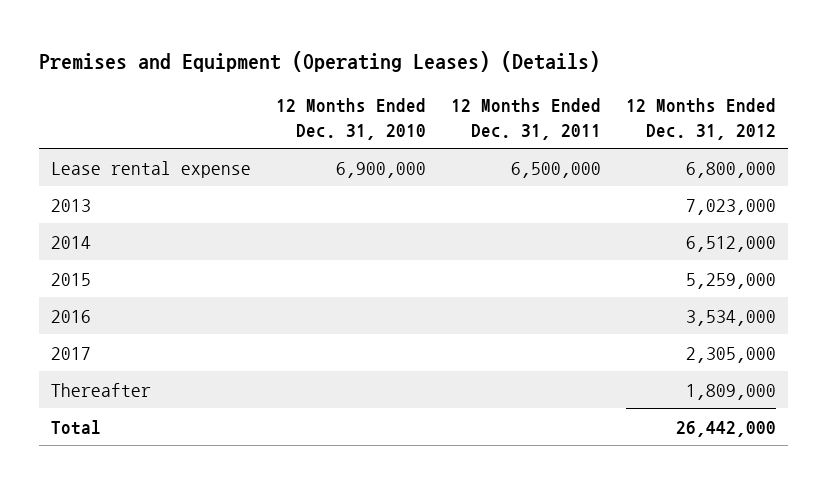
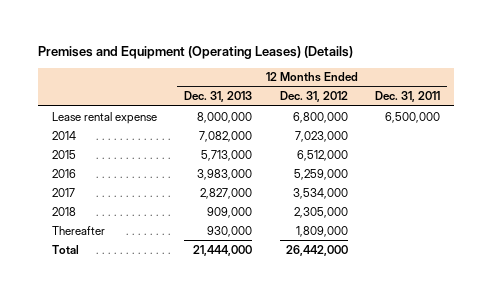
[276,98,427,140] 12 Months Ended Dec. 31, 2010 -> none
none -> [184,91,253,103] Dec. 31, 2013
[51,198,92,212] 2013 -> [52,130,77,140] 2014
[51,235,92,249] 2014 -> [52,149,77,159] 2015
[51,272,92,286] 2015 -> [52,168,77,178] 2016
[51,309,92,323] 2016 -> [52,187,76,197] 2017
[51,346,92,360] 2017 -> [52,206,77,216] 2018

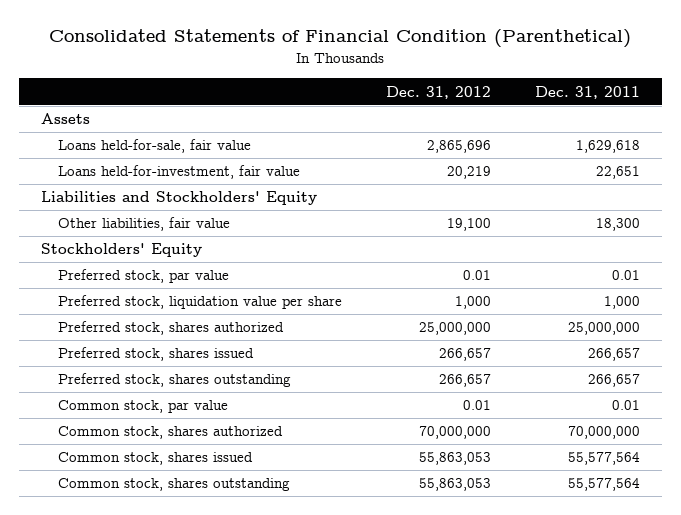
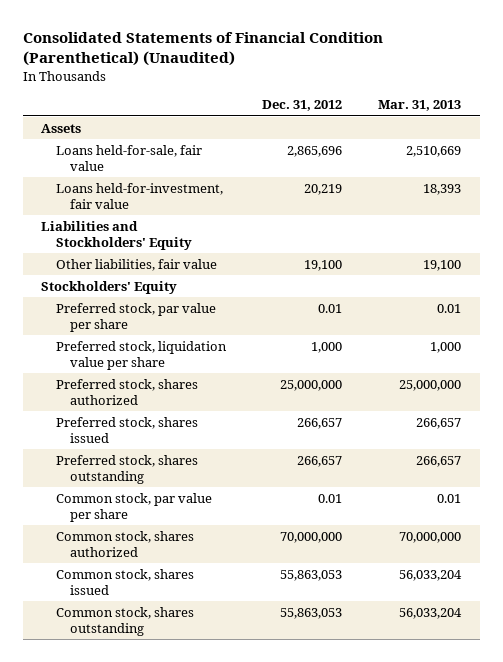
[49,29,632,49] Consolidated Statements of Financial Condition (Parenthetical) -> [22,32,383,67] Consolidated Statements of Financial Condition (Parenthetical) (Unaudited)
[534,85,640,99] Dec. 31, 2011 -> none
none -> [378,100,462,112] Mar. 31, 2013
[58,269,230,284] Preferred stock, par value -> [55,302,216,333] Preferred stock, par value per share
[58,400,229,414] Common stock, par value -> [55,492,212,523] Common stock, par value per share

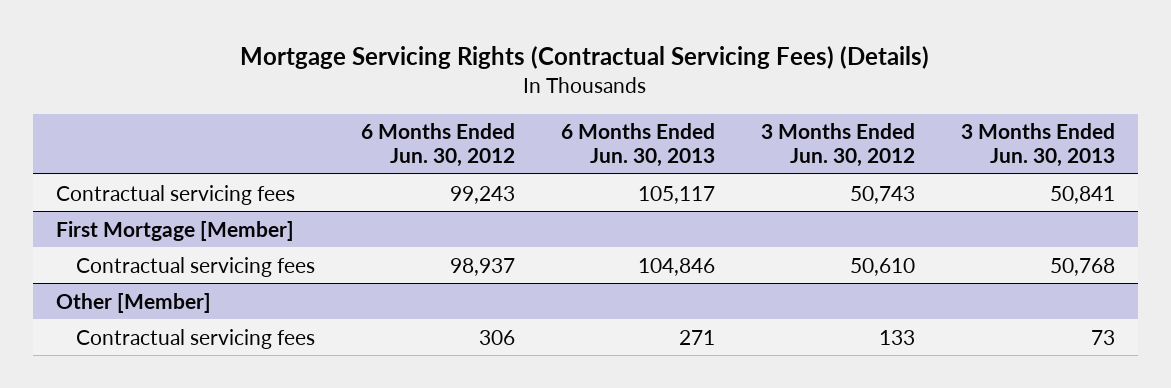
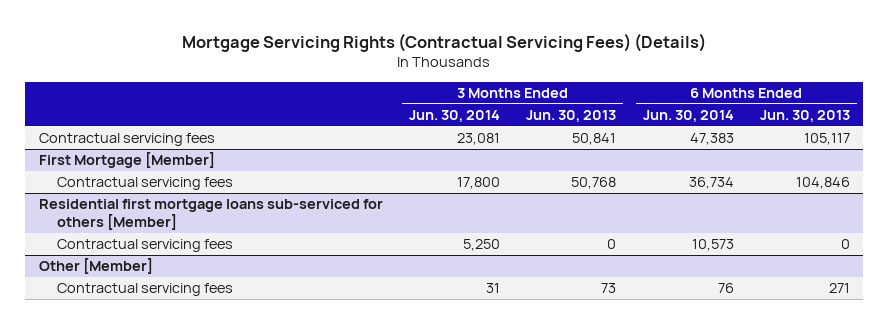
[361,123,516,168] 6 Months Ended Jun. 30, 2012 -> none
[760,123,915,168] 3 Months Ended Jun. 30, 2012 -> none
none -> [408,109,500,122] Jun. 30, 2014
none -> [642,109,734,122] Jun. 30, 2014
none -> [38,199,383,231] Residential first mortgage loans sub-serviced for others [Member]
none -> [57,239,234,253] Contractual servicing fees

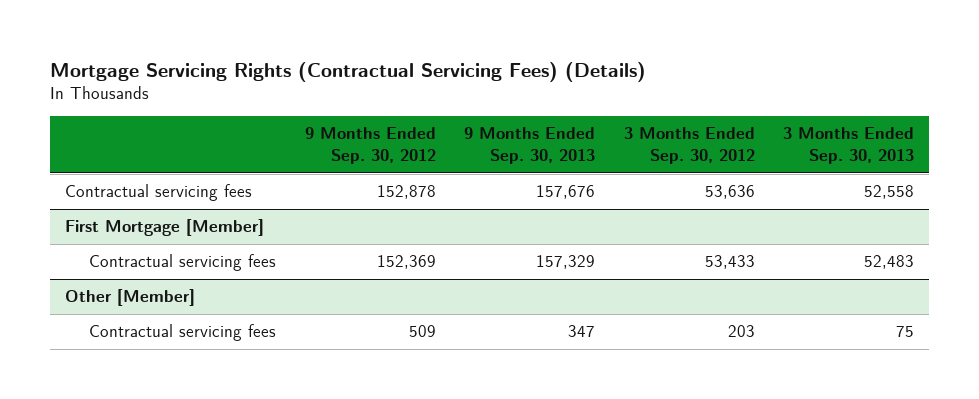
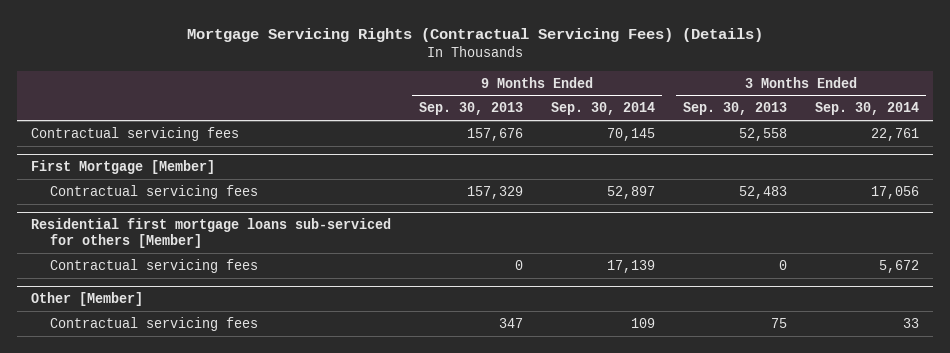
[304,127,436,165] 9 Months Ended Sep. 30, 2012 -> none
[623,127,755,165] 3 Months Ended Sep. 30, 2012 -> none
none -> [551,102,656,116] Sep. 30, 2014
none -> [814,102,919,116] Sep. 30, 2014
none -> [31,218,392,249] Residential first mortgage loans sub-serviced for others [Member]
none -> [50,258,259,273] Contractual servicing fees

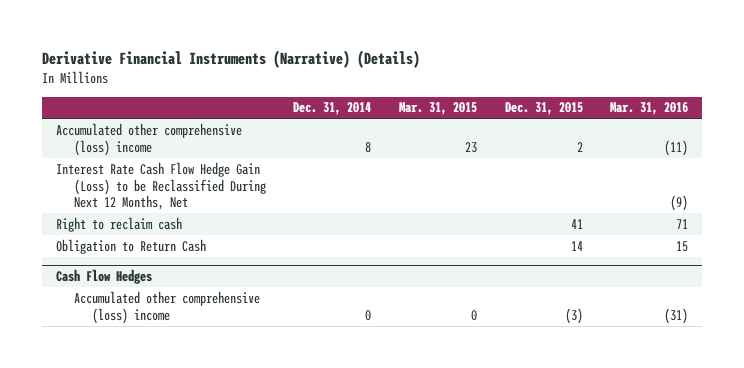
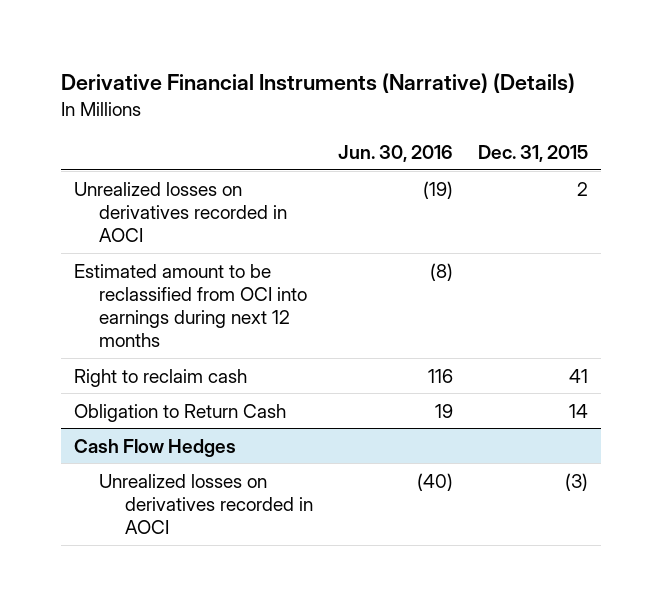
[293,102,372,116] Dec. 31, 2014 -> none
[398,102,477,116] Mar. 31, 2015 -> none
[610,102,689,116] Mar. 31, 2016 -> none
none -> [338,145,454,163] Jun. 30, 2016
[55,122,242,156] Accumulated other comprehensive (loss) income -> [73,181,288,242] Unrealized losses on derivatives recorded in AOCI
[55,161,266,211] Interest Rate Cash Flow Hedge Gain (Loss) to be Reclassified During Next 12 Months, Net -> [73,263,308,348] Estimated amount to be reclassified from OCI into earnings during next 12 months
[73,290,260,324] Accumulated other comprehensive (loss) income -> [99,473,314,534] Unrealized losses on derivatives recorded in AOCI

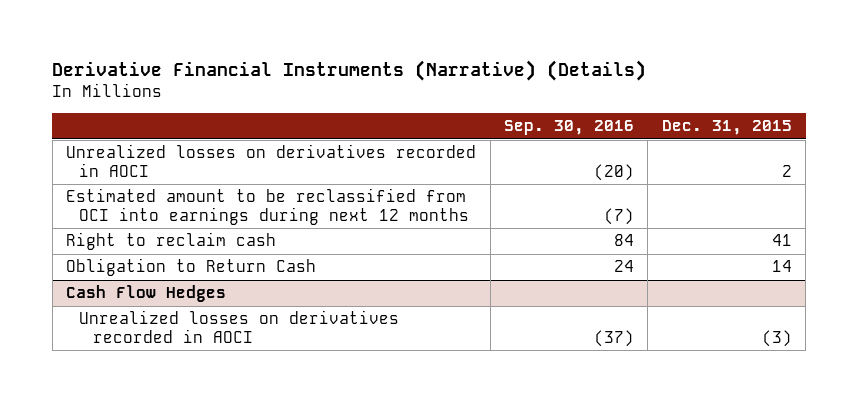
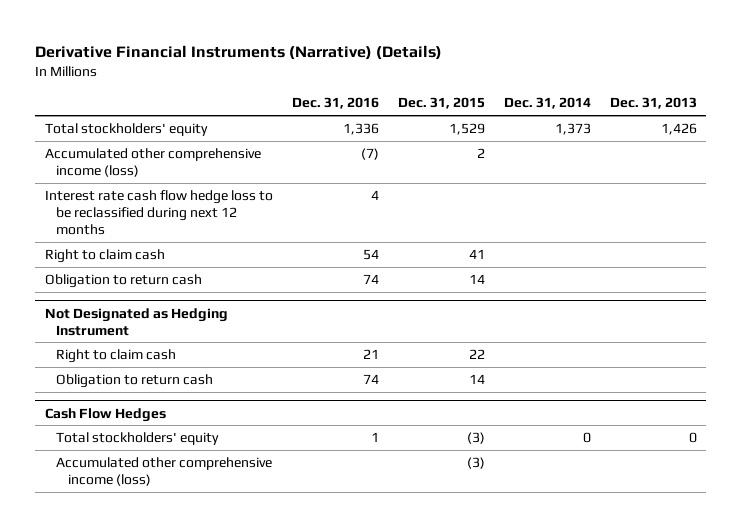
[504,120,635,136] Sep. 30, 2016 -> none
none -> [291,97,379,110] Dec. 31, 2016
none -> [503,97,591,110] Dec. 31, 2014
none -> [609,97,697,110] Dec. 31, 2013
none -> [44,122,208,136] Total stockholders' equity
[66,144,477,177] Unrealized losses on derivatives recorded in AOCI -> [44,147,261,178] Accumulated other comprehensive income (loss)
[66,188,470,225] Estimated amount to be reclassified from OCI into earnings during next 12 months -> [44,189,273,236] Interest rate cash flow hedge loss to be reclassified during next 12 months
[66,232,277,251] Right to reclaim cash -> [44,248,165,263] Right to claim cash
[66,258,317,277] Obligation to Return Cash -> [44,273,202,288] Obligation to return cash
none -> [44,307,228,336] Not Designated as Hedging Instrument
none -> [56,348,177,363] Right to claim cash
none -> [56,373,214,388] Obligation to return cash
none -> [56,431,220,445] Total stockholders' equity
[79,310,400,343] Unrealized losses on derivatives recorded in AOCI -> [56,456,273,487] Accumulated other comprehensive income (loss)

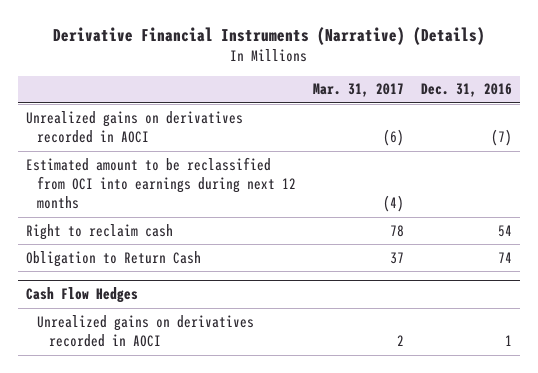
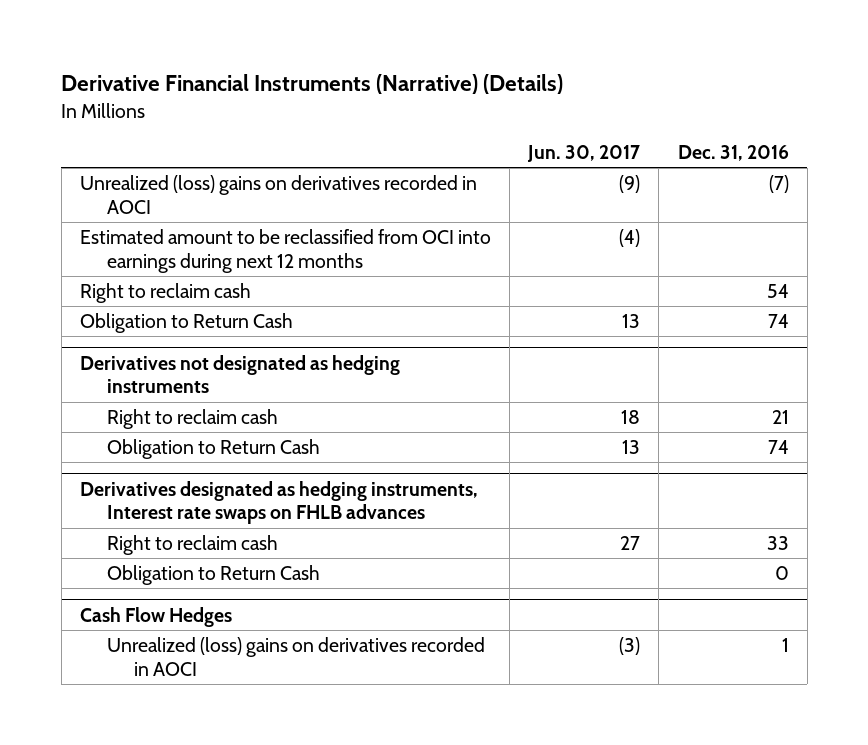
[313,83,405,98] Mar. 31, 2017 -> none
none -> [527,145,641,163] Jun. 30, 2017
[26,110,244,144] Unrealized gains on derivatives recorded in AOCI -> [79,174,477,214] Unrealized (loss) gains on derivatives recorded in AOCI
none -> [79,354,400,394] Derivatives not designated as hedging instruments
none -> [106,408,278,429] Right to reclaim cash
none -> [106,438,320,459] Obligation to Return Cash
none -> [79,480,478,525] Derivatives designated as hedging instruments, Interest rate swaps on FHLB advances
none -> [106,534,278,555] Right to reclaim cash
none -> [106,564,320,585] Obligation to Return Cash
[37,314,255,348] Unrealized gains on derivatives recorded in AOCI -> [106,636,485,676] Unrealized (loss) gains on derivatives recorded in AOCI

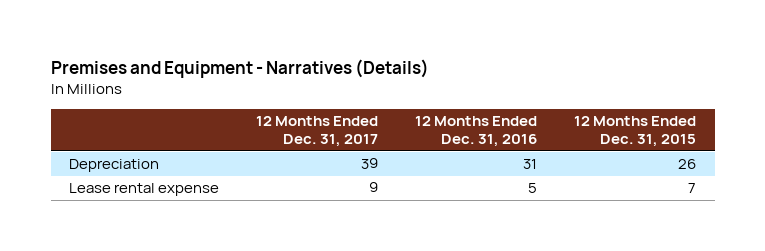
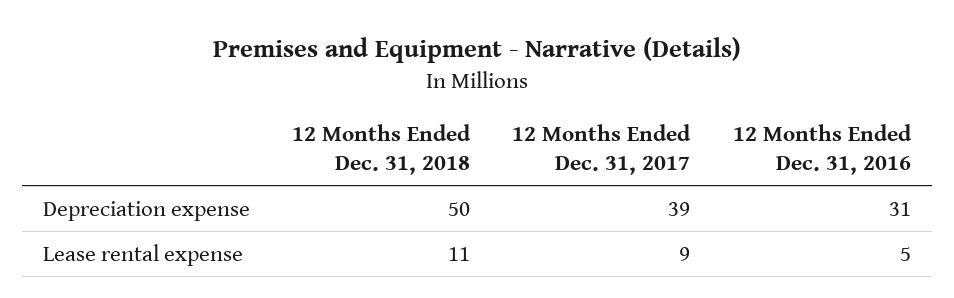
[50,58,429,78] Premises and Equipment - Narratives (Details) -> [212,37,741,64] Premises and Equipment - Narrative (Details)
[574,116,697,148] 12 Months Ended Dec. 31, 2015 -> none
none -> [292,123,472,175] 12 Months Ended Dec. 31, 2018
[69,159,160,173] Depreciation -> [43,200,251,221] Depreciation expense

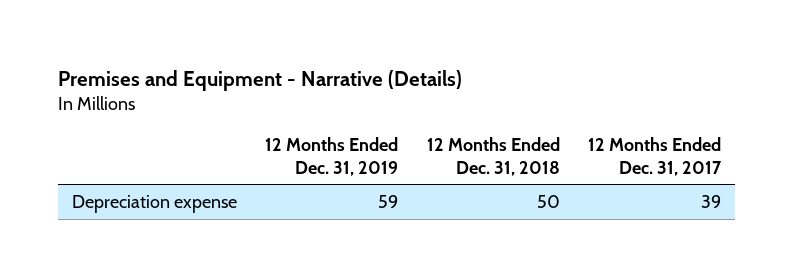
[732,123,912,175] 12 Months Ended Dec. 31, 2016 -> none
none -> [265,137,399,176] 12 Months Ended Dec. 31, 2019
[43,243,244,266] Lease rental expense -> none

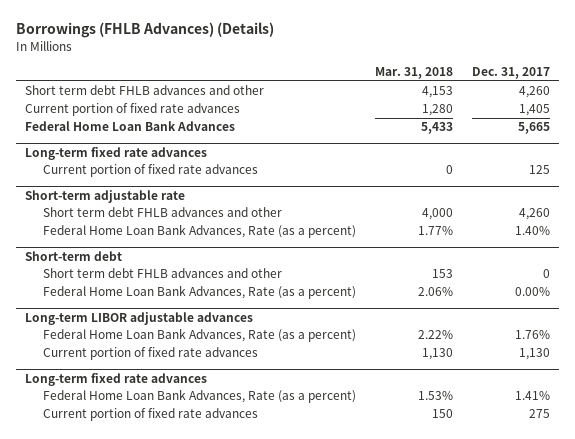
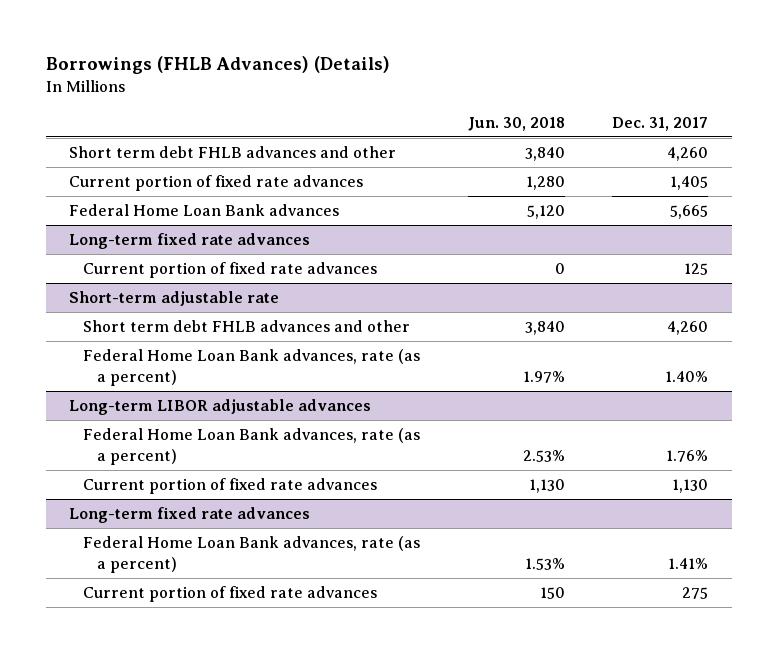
[374,66,453,79] Mar. 31, 2018 -> none
none -> [467,116,565,131] Jun. 30, 2018
[24,121,235,132] Federal Home Loan Bank Advances -> [69,204,340,217] Federal Home Loan Bank advances
[24,250,122,261] Short-term debt -> none
[43,268,283,279] Short term debt FHLB advances and other -> none
[43,285,357,300] Federal Home Loan Bank Advances, Rate (as a percent) -> none
[43,224,357,239] Federal Home Loan Bank Advances, Rate (as a percent) -> [83,349,421,386] Federal Home Loan Bank advances, rate (as a percent)
[43,328,357,343] Federal Home Loan Bank Advances, Rate (as a percent) -> [83,428,421,465] Federal Home Loan Bank advances, rate (as a percent)
[43,389,357,404] Federal Home Loan Bank Advances, Rate (as a percent) -> [83,536,421,573] Federal Home Loan Bank advances, rate (as a percent)

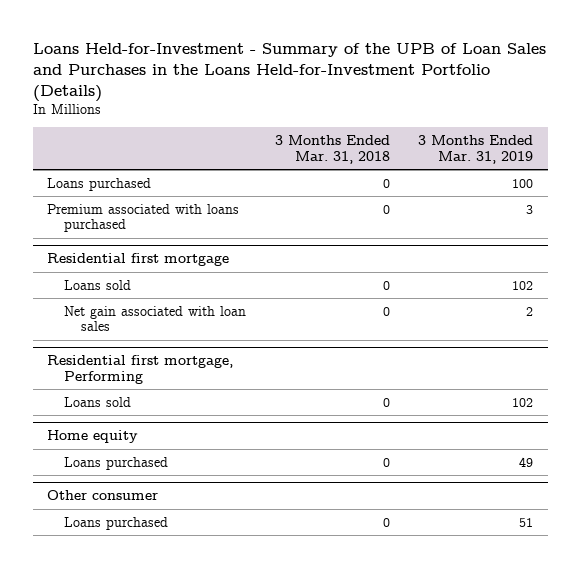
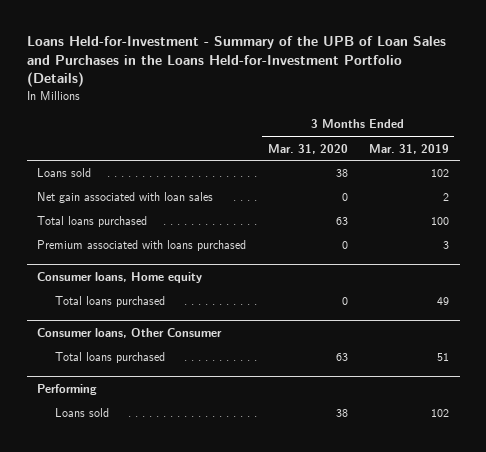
[274,135,390,164] 3 Months Ended Mar. 31, 2018 -> none
none -> [267,143,348,154] Mar. 31, 2020
[47,177,152,191] Loans purchased -> none
[47,253,230,267] Residential first mortgage -> none
[47,355,234,385] Residential first mortgage, Performing -> none
none -> [37,216,148,228] Total loans purchased
[47,203,240,233] Premium associated with loans purchased -> [37,240,247,252] Premium associated with loans purchased
none -> [37,271,203,283] Consumer loans, Home equity
none -> [54,296,165,308] Total loans purchased
none -> [37,327,223,338] Consumer loans, Other Consumer
none -> [54,352,165,364] Total loans purchased
none -> [37,383,98,395] Performing
[47,430,139,444] Home equity -> none
[64,456,169,470] Loans purchased -> none
[47,490,159,501] Other consumer -> none
[64,516,169,530] Loans purchased -> none

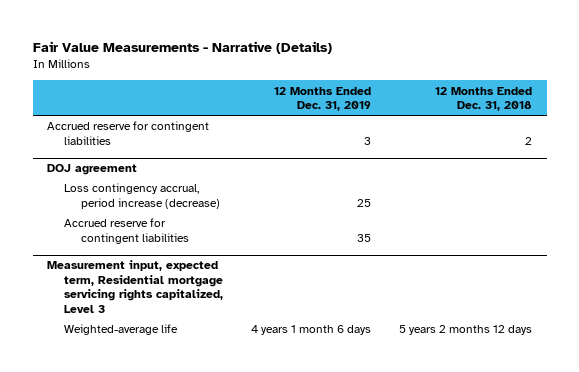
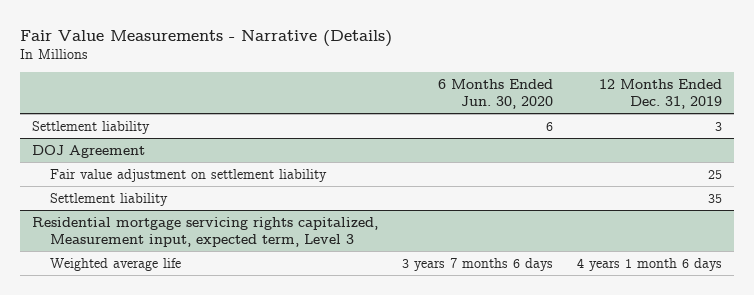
[435,86,533,112] 12 Months Ended Dec. 31, 2018 -> none
none -> [438,78,554,109] 6 Months Ended Jun. 30, 2020
[46,121,209,145] Accrued reserve for contingent liabilities -> [32,120,151,134] Settlement liability
[46,164,137,176] DOJ agreement -> [32,144,146,158] DOJ Agreement
[64,183,221,209] Loss contingency accrual, period increase (decrease) -> [50,168,328,182] Fair value adjustment on settlement liability
[64,218,190,244] Accrued reserve for contingent liabilities -> [50,192,169,206] Settlement liability
[46,260,224,313] Measurement input, expected term, Residential mortgage servicing rights capitalized, Level 3 -> [32,216,379,247] Residential mortgage servicing rights capitalized, Measurement input, expected term, Level 3
[64,324,179,336] Weighted-average life -> [50,257,182,271] Weighted average life

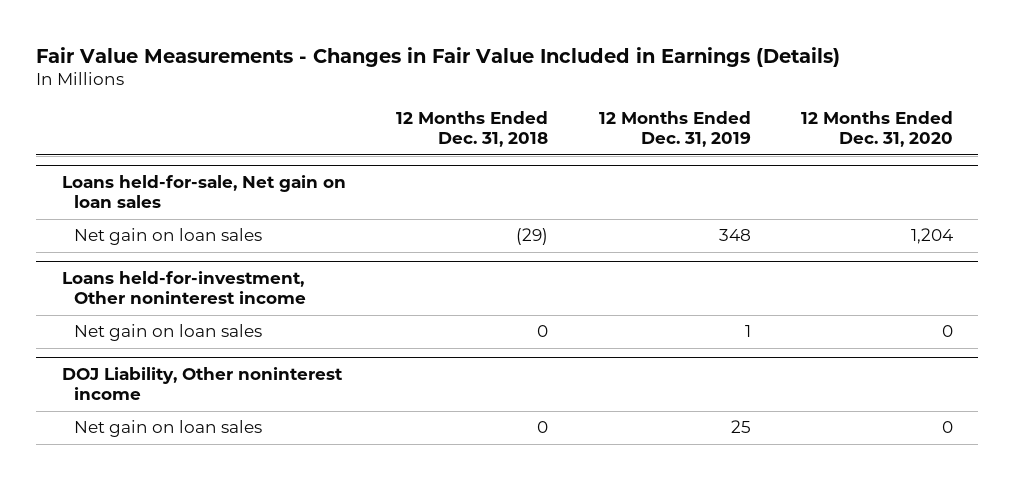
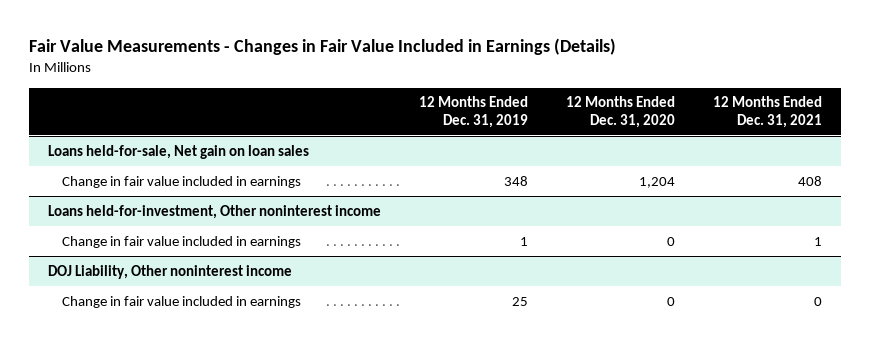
[396,111,549,148] 12 Months Ended Dec. 31, 2018 -> none
none -> [712,96,822,128] 12 Months Ended Dec. 31, 2021
[73,228,262,246] Net gain on loan sales -> [61,175,301,188] Change in fair value included in earnings
[73,324,262,342] Net gain on loan sales -> [61,235,301,248] Change in fair value included in earnings
[73,420,262,438] Net gain on loan sales -> [61,295,301,308] Change in fair value included in earnings

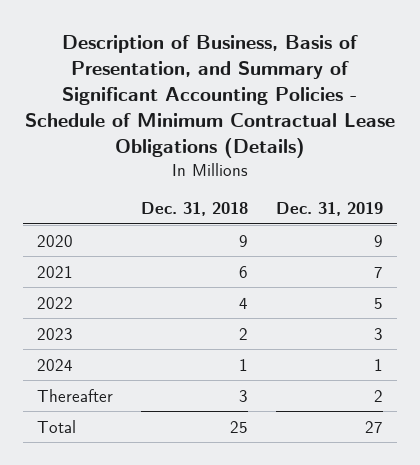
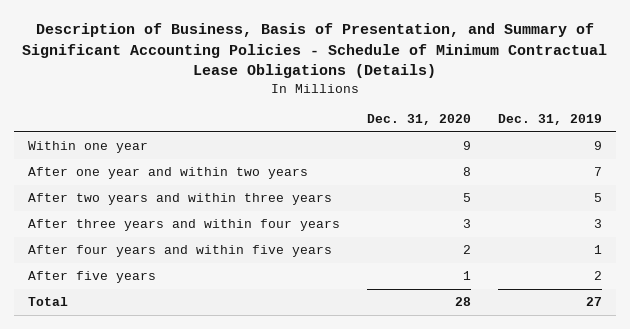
[141,202,249,217] Dec. 31, 2018 -> none
none -> [367,114,472,126] Dec. 31, 2020
[36,234,73,247] 2020 -> [27,141,148,154] Within one year
[36,265,73,278] 2021 -> [27,167,308,180] After one year and within two years
[36,296,73,309] 2022 -> [27,193,332,206] After two years and within three years
[36,327,73,340] 2023 -> [27,219,340,232] After three years and within four years
[36,358,73,371] 2024 -> [27,245,332,258] After four years and within five years
[36,388,113,402] Thereafter -> [27,271,156,284] After five years

